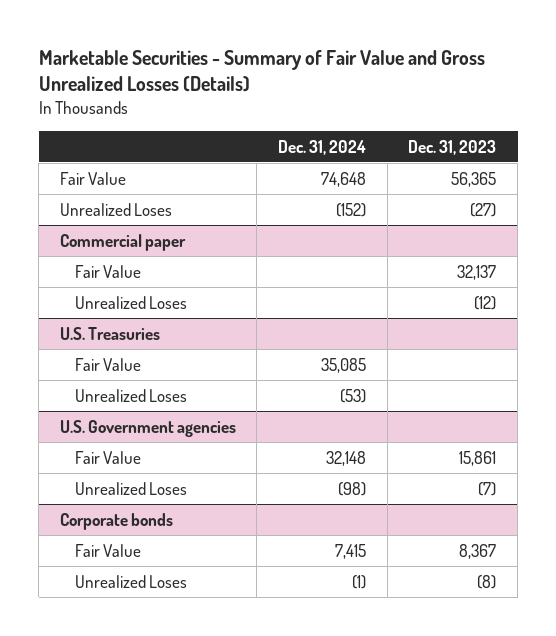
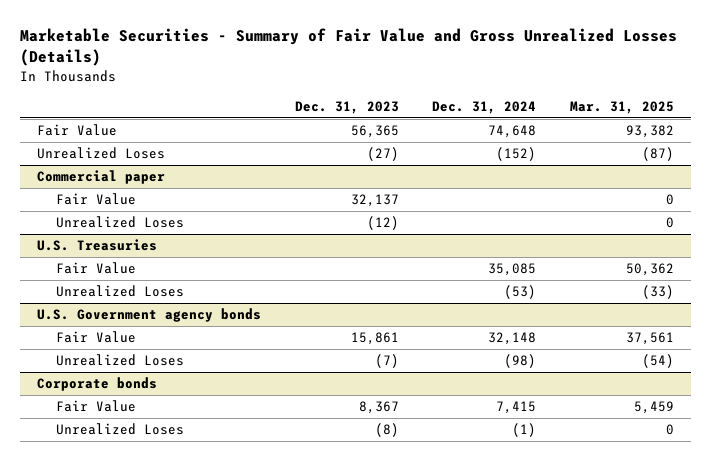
none -> [570,100,675,114] Mar. 31, 2025
[59,419,236,437] U.S. Government agencies -> [37,308,262,323] U.S. Government agency bonds

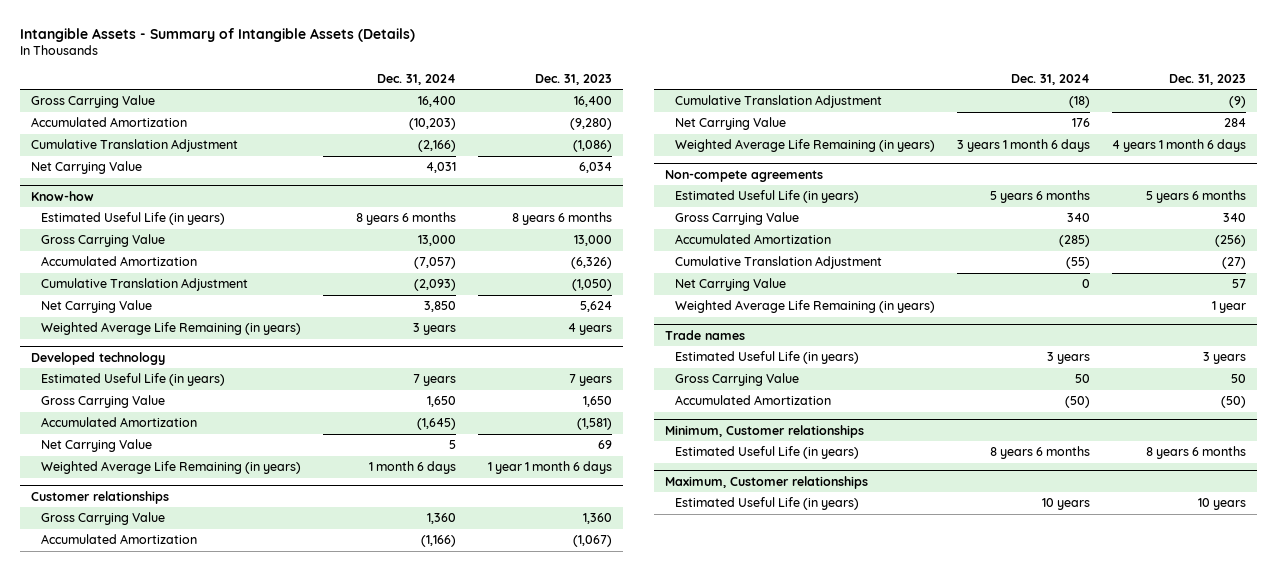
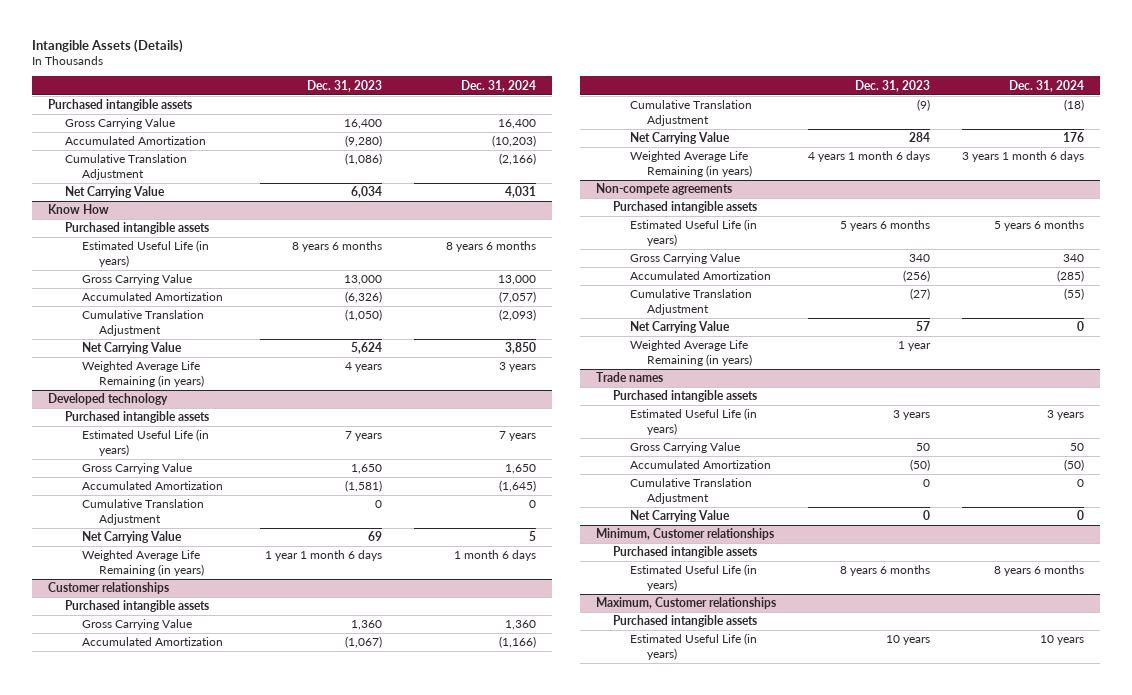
[19,27,415,42] Intangible Assets - Summary of Intangible Assets (Details) -> [32,38,184,53] Intangible Assets (Details)
none -> [48,99,193,112] Purchased intangible assets
[30,190,94,201] Know-how -> [48,204,110,215] Know How
none -> [65,222,210,235] Purchased intangible assets
none -> [65,411,210,424] Purchased intangible assets
none -> [82,499,205,525] Cumulative Translation Adjustment
none -> [65,600,210,613] Purchased intangible assets
none -> [613,201,758,214] Purchased intangible assets
none -> [613,390,758,403] Purchased intangible assets
none -> [630,478,753,504] Cumulative Translation Adjustment
none -> [630,510,731,523] Net Carrying Value
none -> [613,546,758,559] Purchased intangible assets
none -> [613,615,758,628] Purchased intangible assets

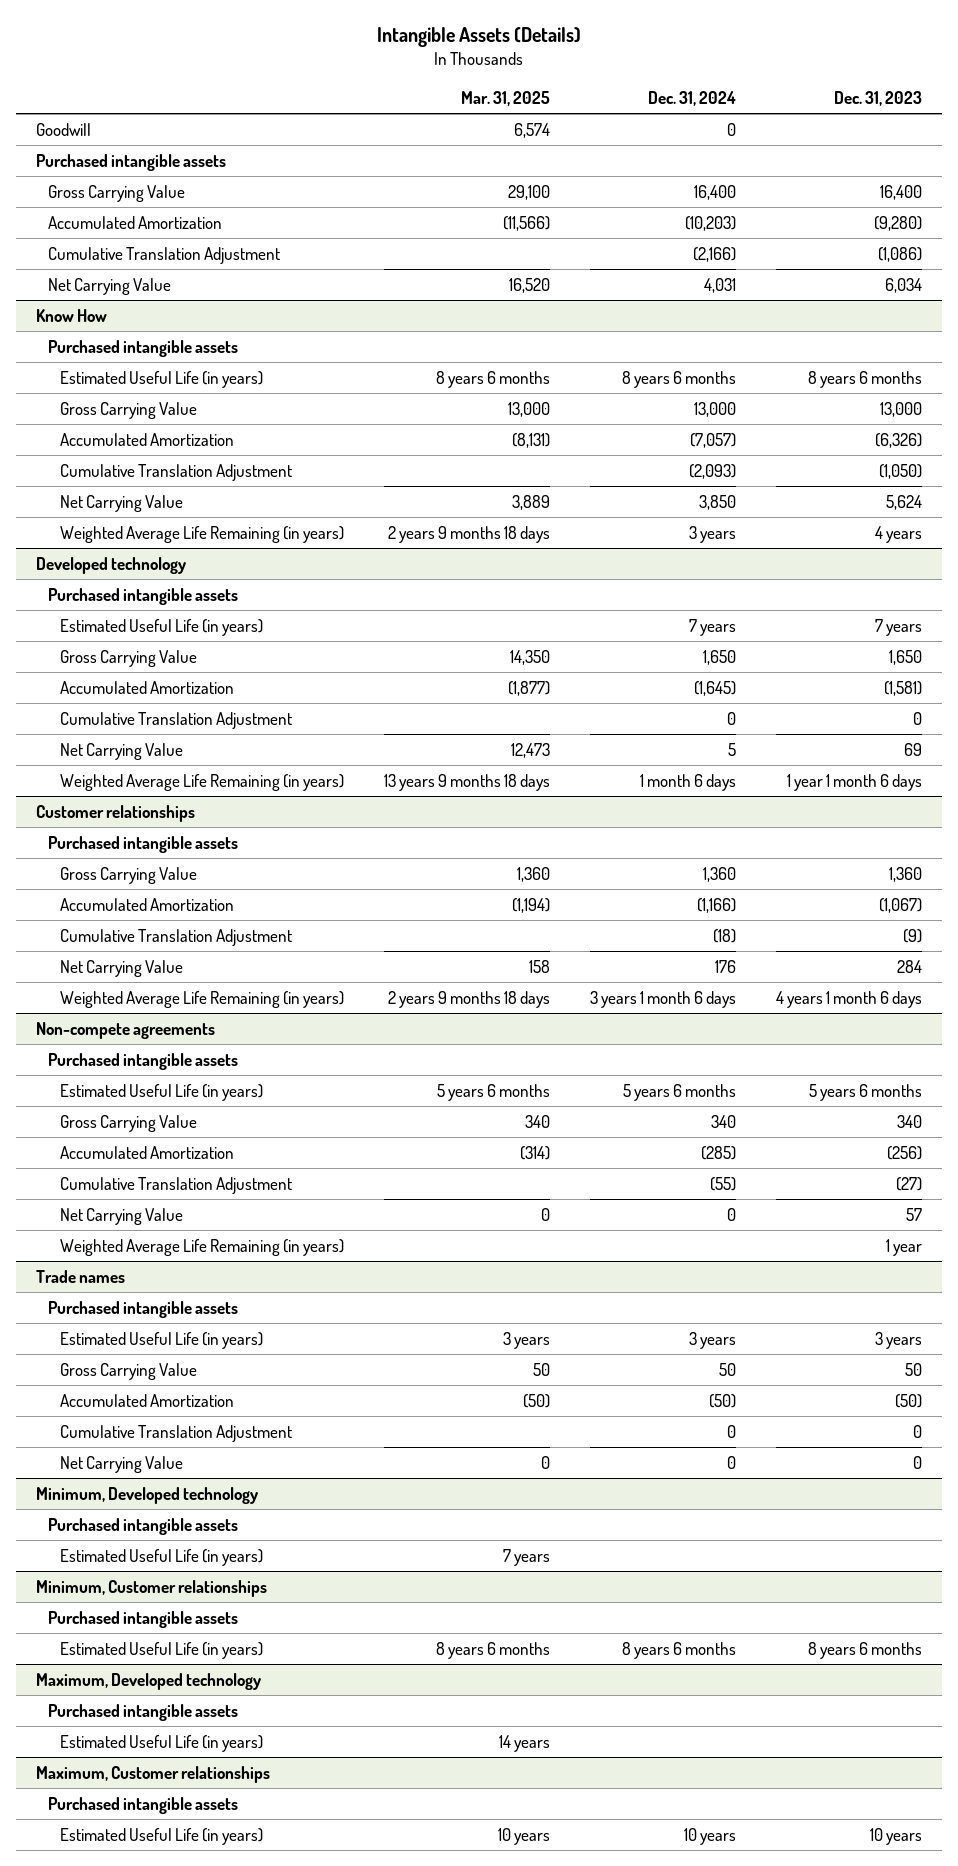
none -> [461,90,551,106] Mar. 31, 2025
none -> [36,122,92,136] Goodwill
none -> [36,1486,259,1504] Minimum, Developed technology
none -> [48,1517,239,1535] Purchased intangible assets
none -> [60,1548,264,1566] Estimated Useful Life (in years)
none -> [36,1672,262,1690] Maximum, Developed technology
none -> [48,1703,239,1721] Purchased intangible assets
none -> [60,1734,264,1752] Estimated Useful Life (in years)

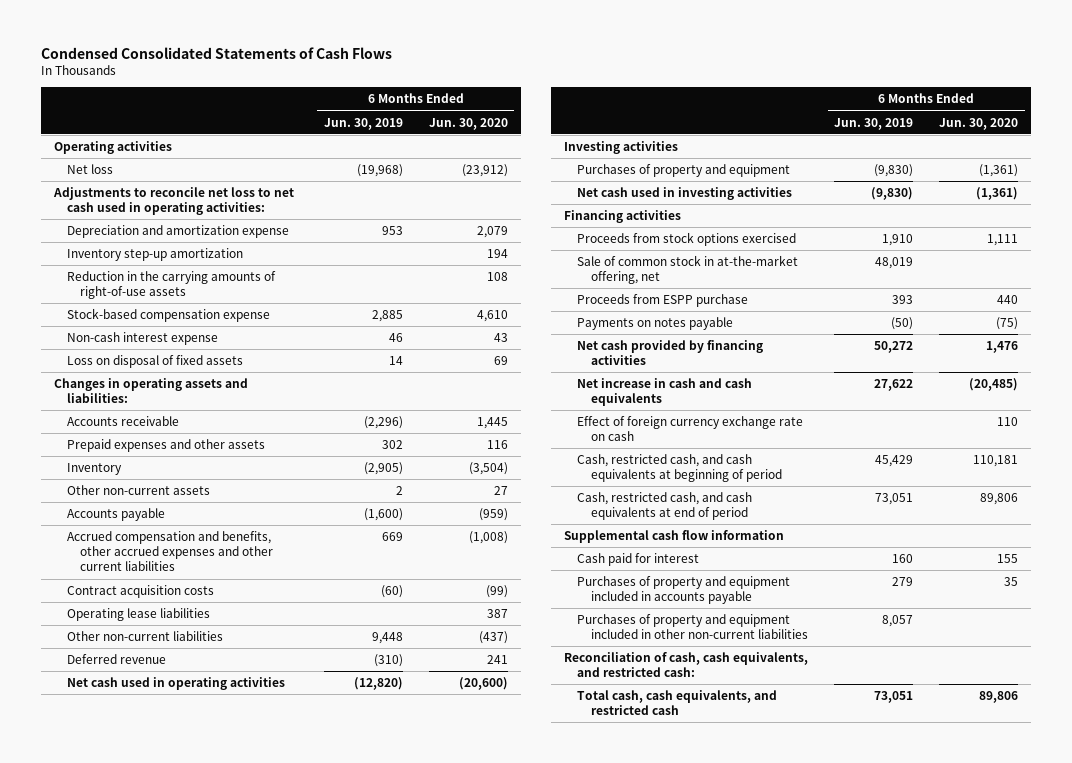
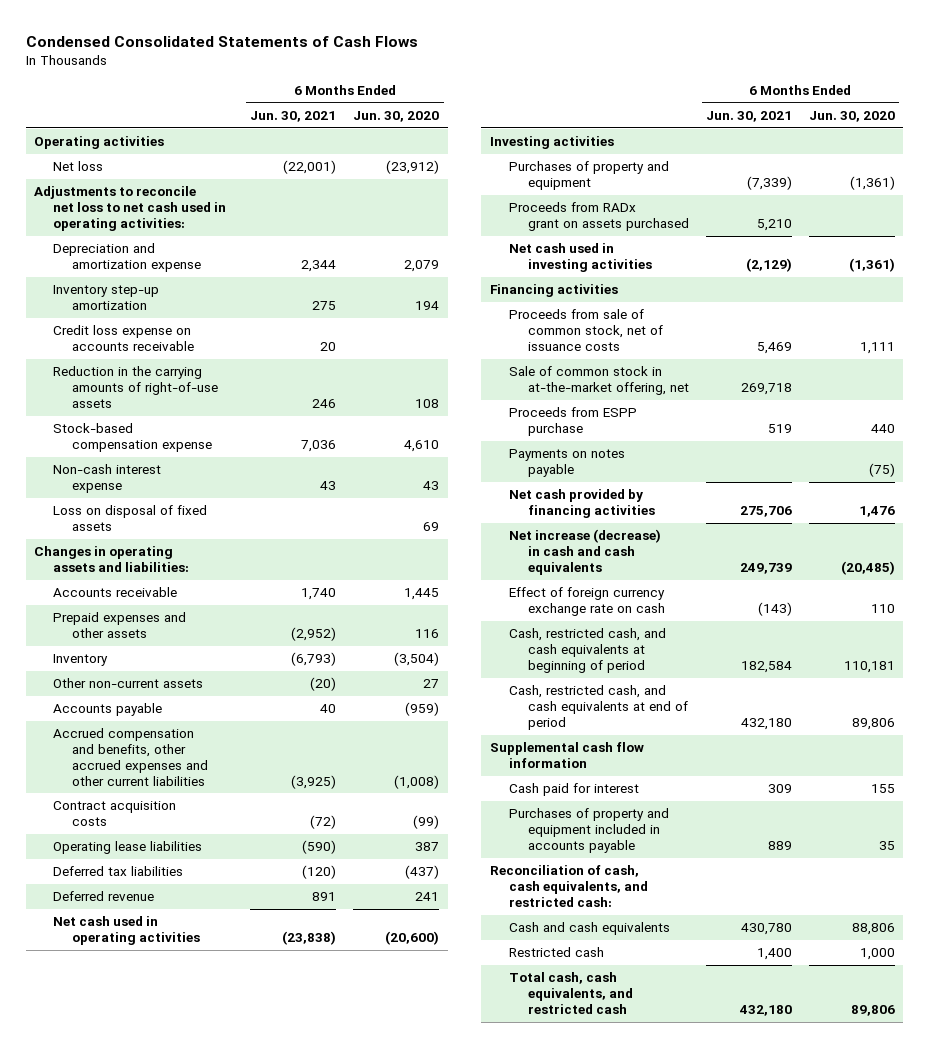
[323,117,403,130] Jun. 30, 2019 -> none
none -> [250,110,337,122] Jun. 30, 2021
none -> [53,325,195,352] Credit loss expense on accounts receivable
[66,630,223,641] Other non-current liabilities -> [53,866,184,877] Deferred tax liabilities
none -> [508,202,689,232] Proceeds from RADx grant on assets purchased
[577,231,797,246] Proceeds from stock options exercised -> [508,309,663,351] Proceeds from sale of common stock, net of issuance costs
[577,377,753,407] Net increase in cash and cash equivalents -> [508,529,661,575] Net increase (decrease) in cash and cash equivalents
[577,613,808,640] Purchases of property and equipment included in other non-current liabilities -> none
none -> [508,922,670,936] Cash and cash equivalents
none -> [508,947,604,958] Restricted cash

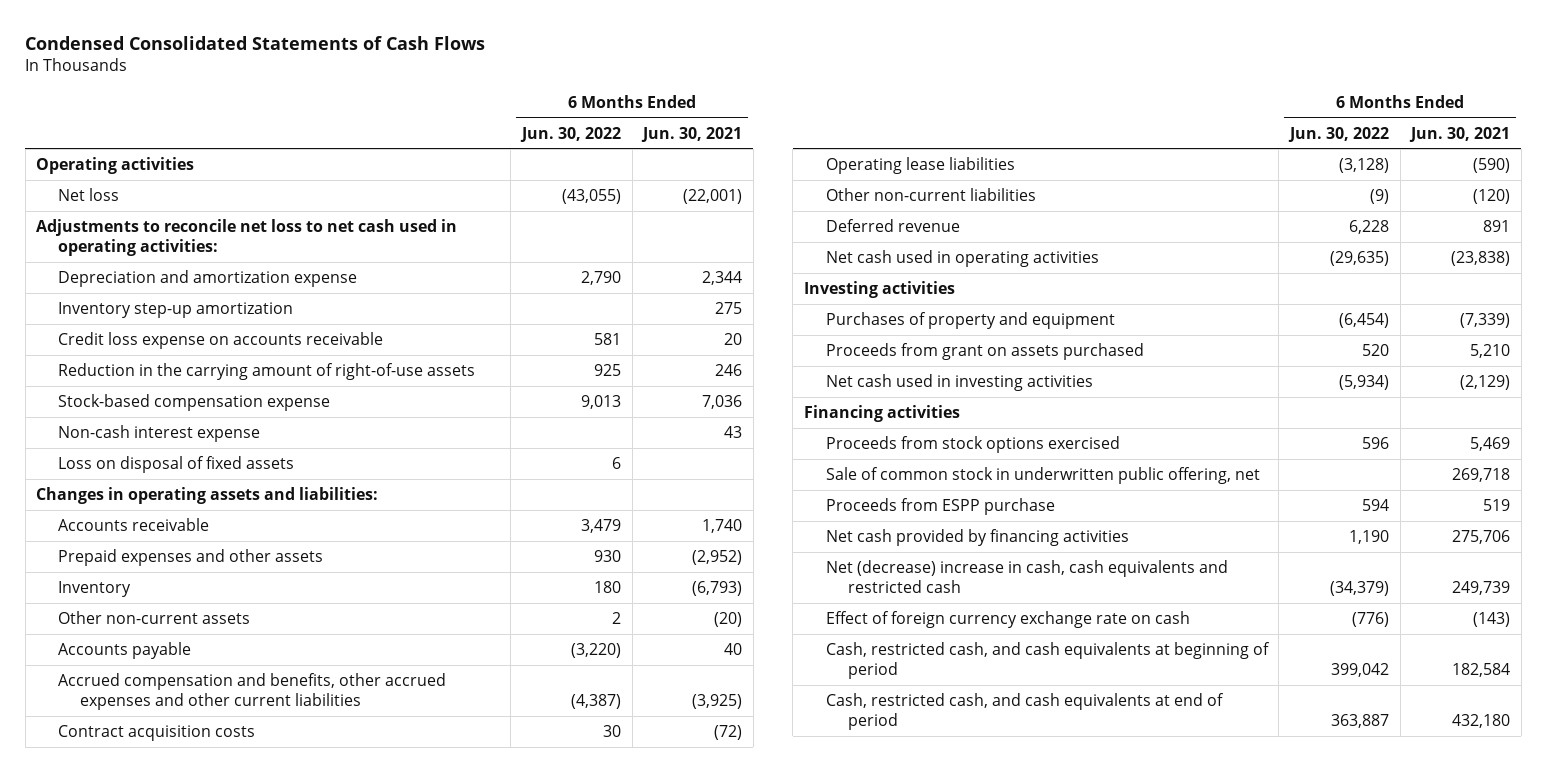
[353,110,440,122] Jun. 30, 2020 -> none
none -> [520,126,622,142] Jun. 30, 2022
[53,366,219,408] Reduction in the carrying amounts of right-of-use assets -> [57,362,475,380] Reduction in the carrying amount of right-of-use assets
[53,866,184,877] Deferred tax liabilities -> none
none -> [825,187,1036,201] Other non-current liabilities
[508,202,689,232] Proceeds from RADx grant on assets purchased -> [825,342,1144,360] Proceeds from grant on assets purchased
[508,309,663,351] Proceeds from sale of common stock, net of issuance costs -> [825,435,1120,453] Proceeds from stock options exercised
[508,366,689,396] Sale of common stock in at-the-market offering, net -> [825,466,1260,484] Sale of common stock in underwritten public offering, net
[508,449,625,478] Payments on notes payable -> none
[508,529,661,575] Net increase (decrease) in cash and cash equivalents -> [825,559,1228,594] Net (decrease) increase in cash, cash equivalents and restricted cash
[489,742,644,769] Supplemental cash flow information -> none
[508,783,639,797] Cash paid for interest -> none
[508,808,669,853] Purchases of property and equipment included in accounts payable -> none
[489,865,648,907] Reconciliation of cash, cash equivalents, and restricted cash: -> none
[508,922,670,936] Cash and cash equivalents -> none
[508,947,604,958] Restricted cash -> none
[508,972,633,1014] Total cash, cash equivalents, and restricted cash -> none

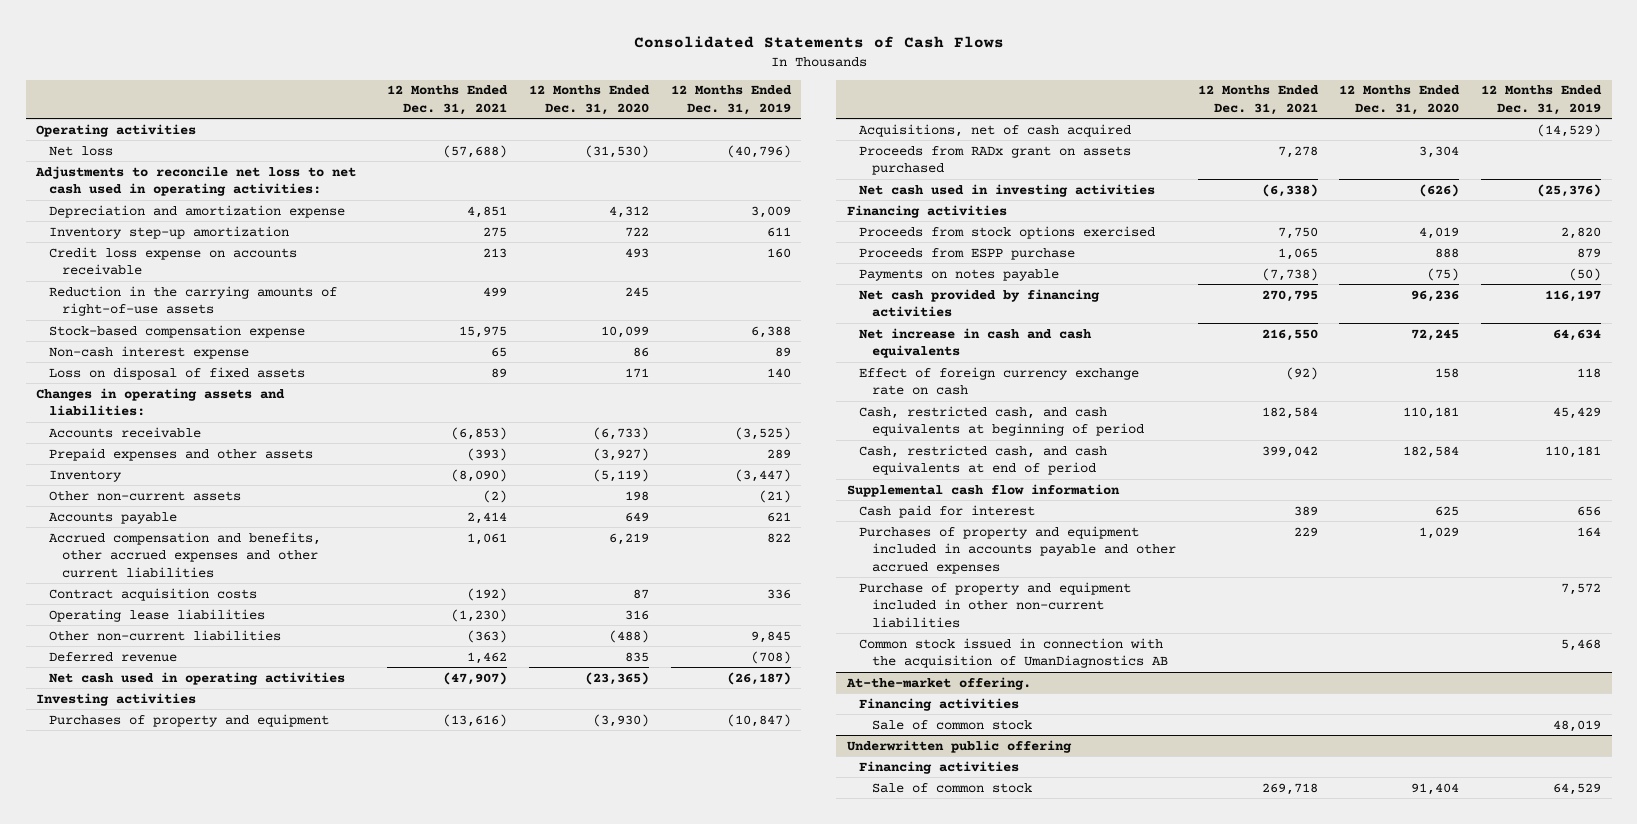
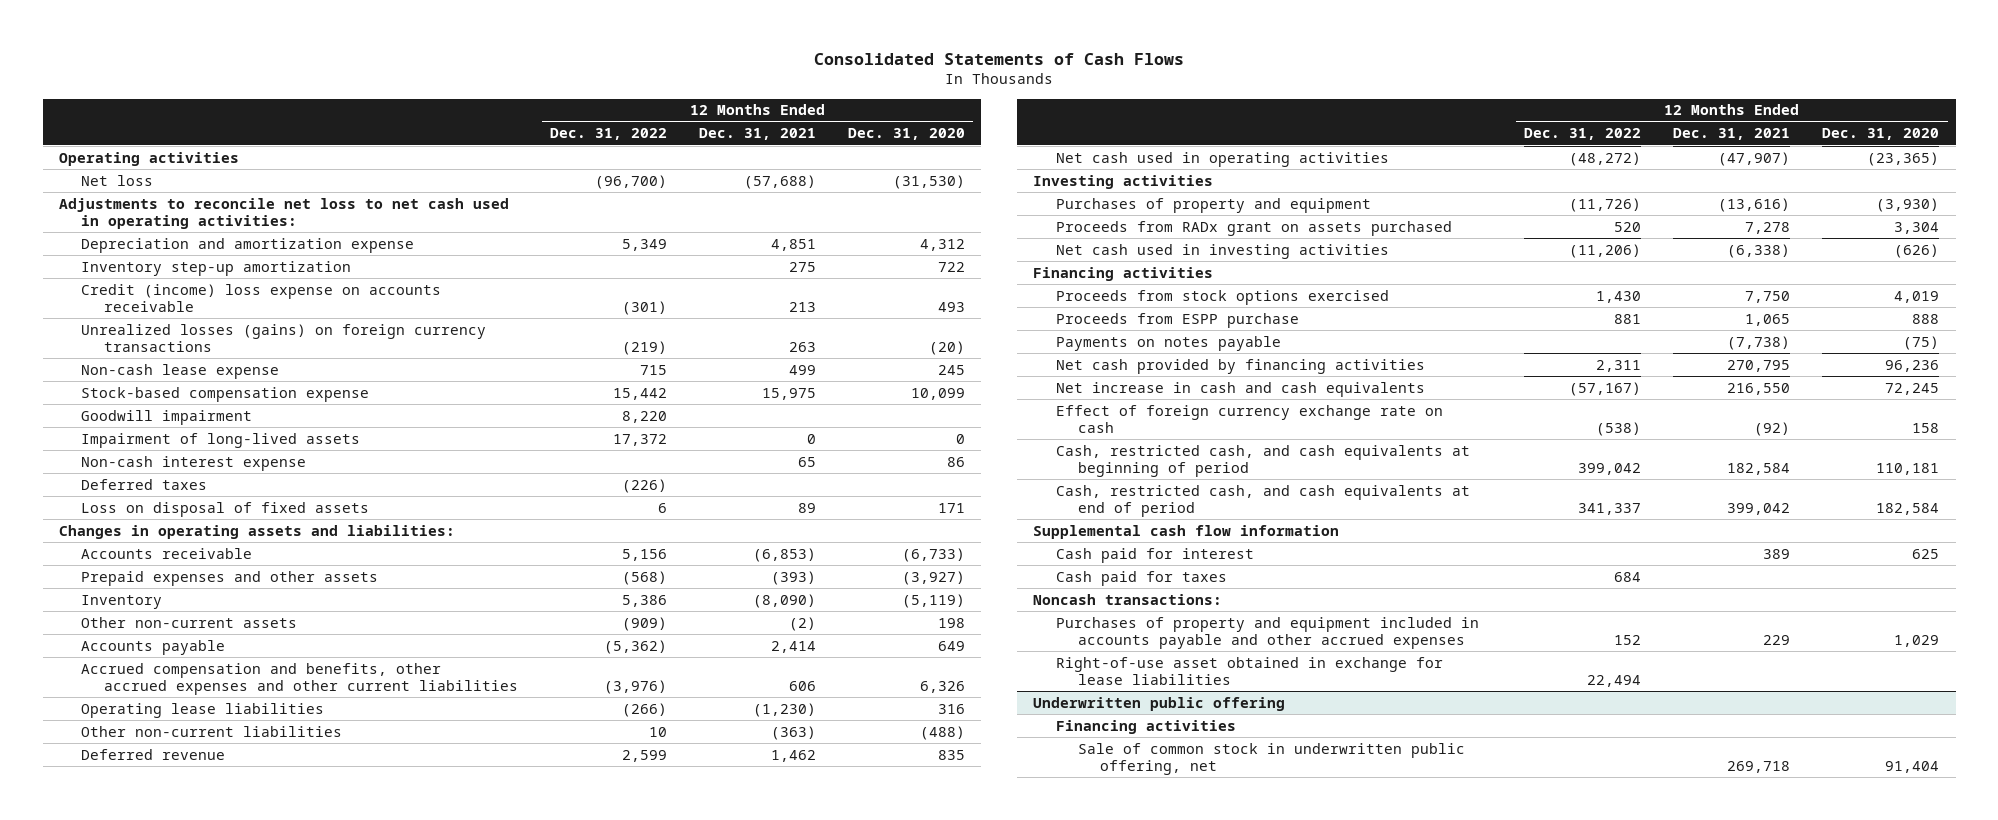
[670,85,792,115] 12 Months Ended Dec. 31, 2019 -> none
none -> [549,128,667,141] Dec. 31, 2022
[48,246,297,276] Credit loss expense on accounts receivable -> [81,283,442,312] Credit (income) loss expense on accounts receivable
none -> [81,323,487,352] Unrealized losses (gains) on foreign currency transactions
[48,285,337,317] Reduction in the carrying amounts of right-of-use assets -> [81,363,280,379] Non-cash lease expense
none -> [81,409,253,425] Goodwill impairment
none -> [81,432,361,448] Impairment of long-lived assets
none -> [81,478,208,490] Deferred taxes
[48,587,257,601] Contract acquisition costs -> none
[467,532,508,545] 1,061 -> [789,680,817,691] 606
[608,532,649,545] 6,219 -> [920,680,966,693] 6,326
[859,123,1132,137] Acquisitions, net of cash acquired -> none
none -> [1055,570,1227,586] Cash paid for taxes
none -> [1033,593,1223,605] Noncash transactions:
[859,581,1132,628] Purchase of property and equipment included in other non-current liabilities -> none
[859,637,1168,669] Common stock issued in connection with the acquisition of UmanDiagnostics AB -> none
[845,676,1031,690] At-the-market offering. -> none
[859,697,1020,711] Financing activities -> none
[871,719,1032,730] Sale of common stock -> none
none -> [1055,656,1443,685] Right-of-use asset obtained in exchange for lease liabilities
[871,782,1032,793] Sale of common stock -> [1078,742,1466,775] Sale of common stock in underwritten public offering, net

